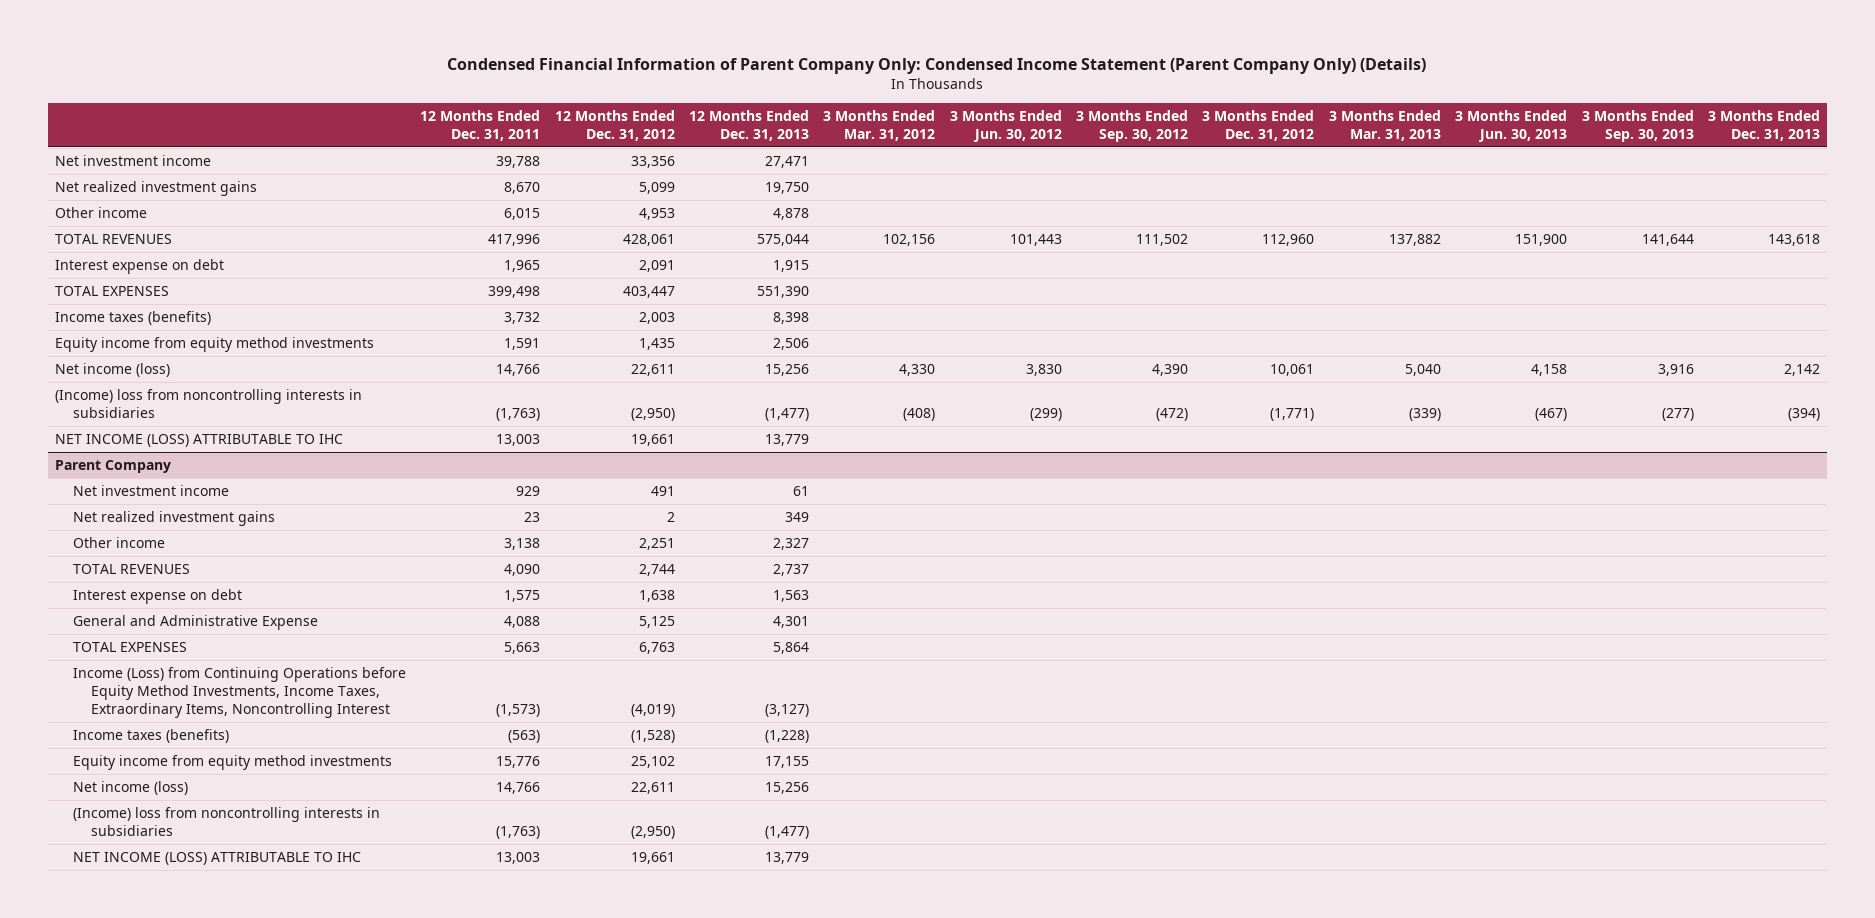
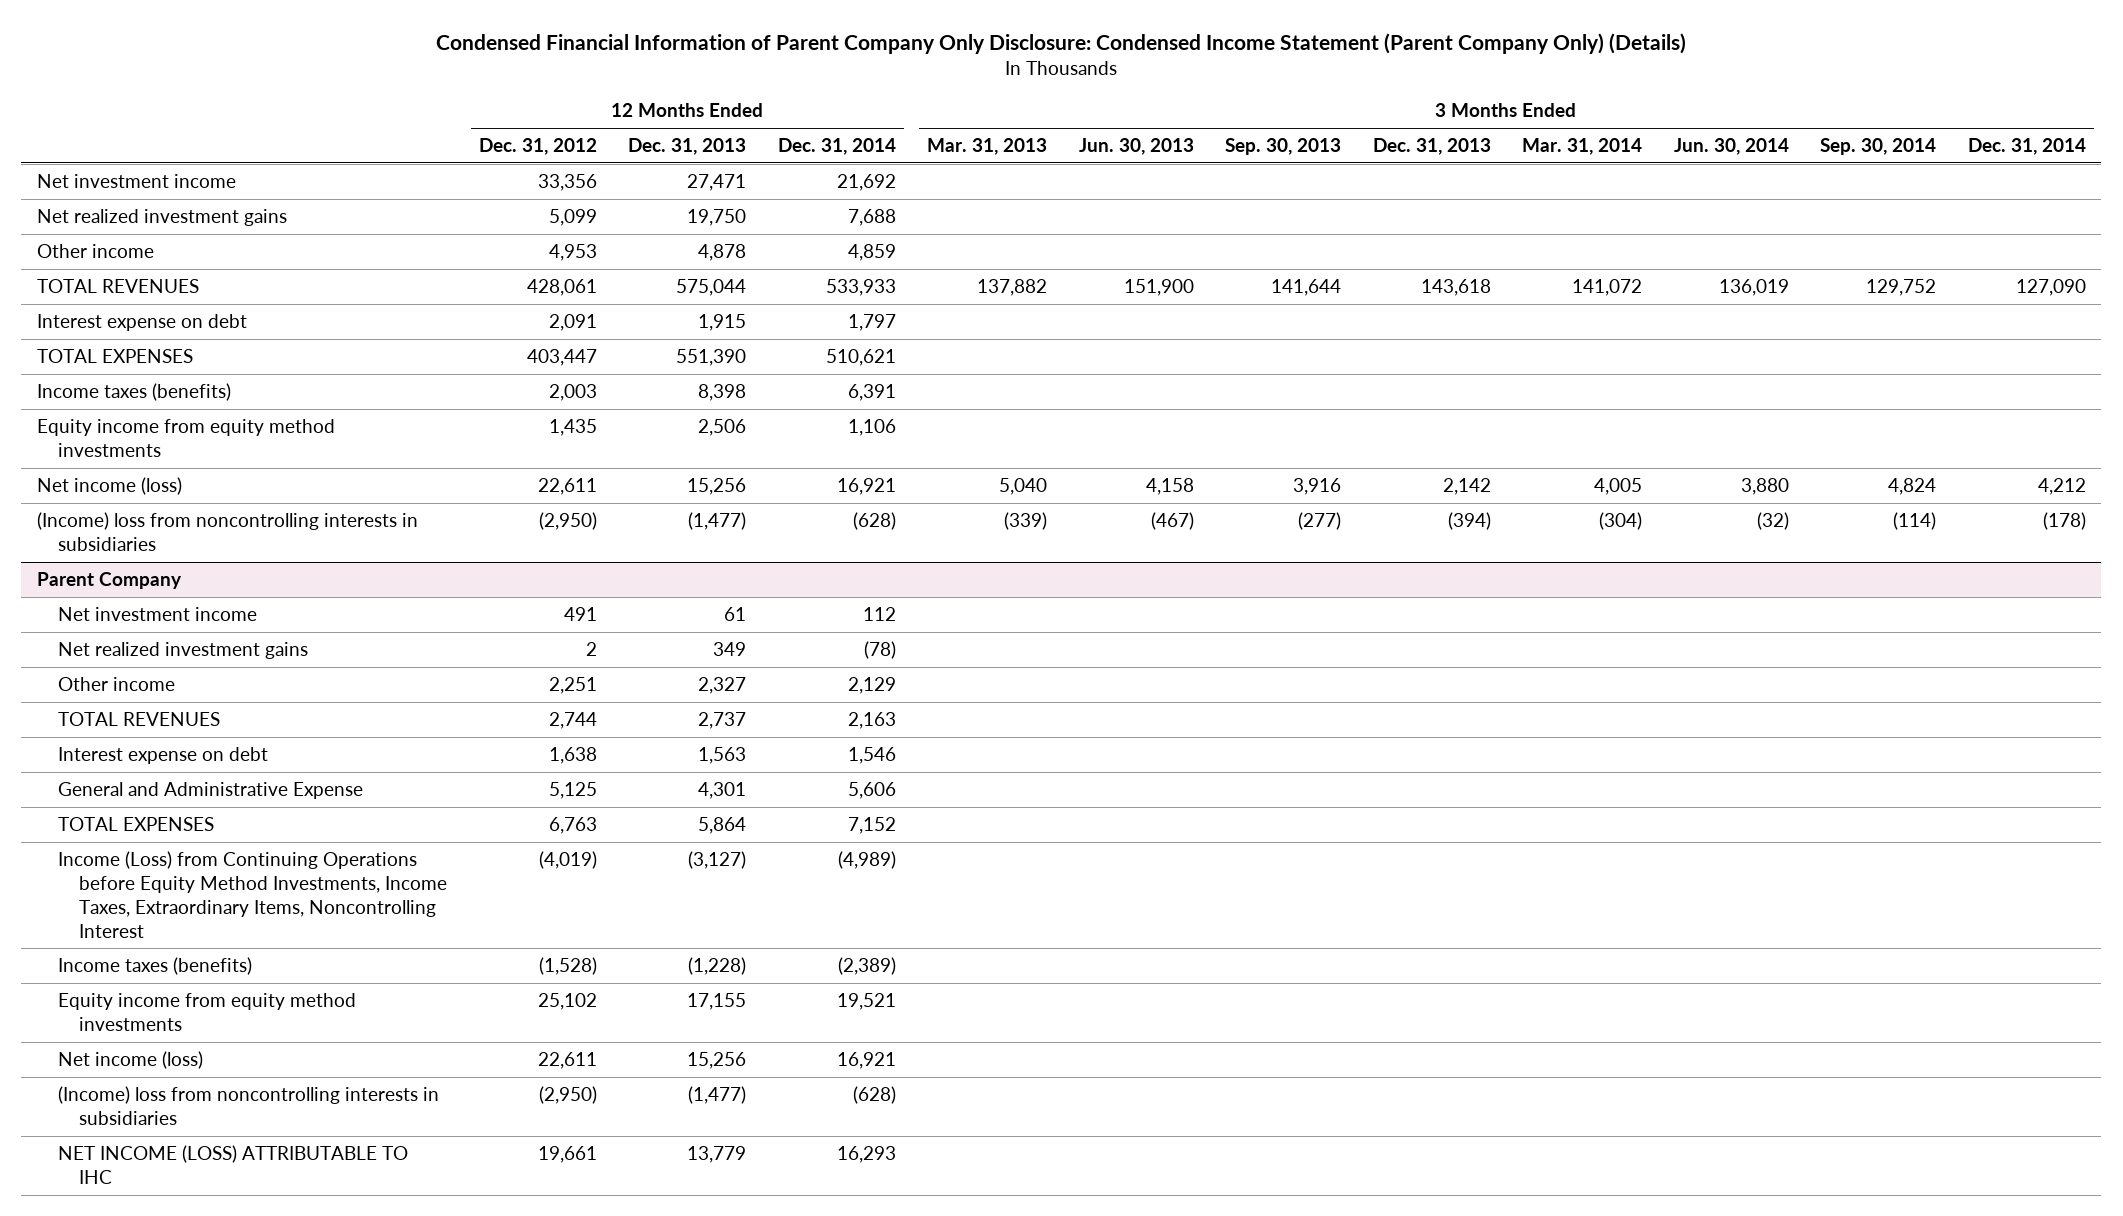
[447,57,1427,74] Condensed Financial Information of Parent Company Only: Condensed Income Statement (Parent Company Only) (Details) -> [436,32,1687,54] Condensed Financial Information of Parent Company Only Disclosure: Condensed Income Statement (Parent Company Only) (Details)
[420,109,541,141] 12 Months Ended Dec. 31, 2011 -> none
[823,109,936,141] 3 Months Ended Mar. 31, 2012 -> none
[949,109,1062,142] 3 Months Ended Jun. 30, 2012 -> none
[1076,109,1189,142] 3 Months Ended Sep. 30, 2012 -> none
[1202,109,1315,141] 3 Months Ended Dec. 31, 2012 -> none
none -> [777,138,896,156] Dec. 31, 2014
none -> [1522,138,1643,156] Mar. 31, 2014
none -> [1673,138,1789,156] Jun. 30, 2014
none -> [1820,138,1937,156] Sep. 30, 2014
none -> [1967,138,2086,156] Dec. 31, 2014
[54,434,343,448] NET INCOME (LOSS) ATTRIBUTABLE TO IHC -> none

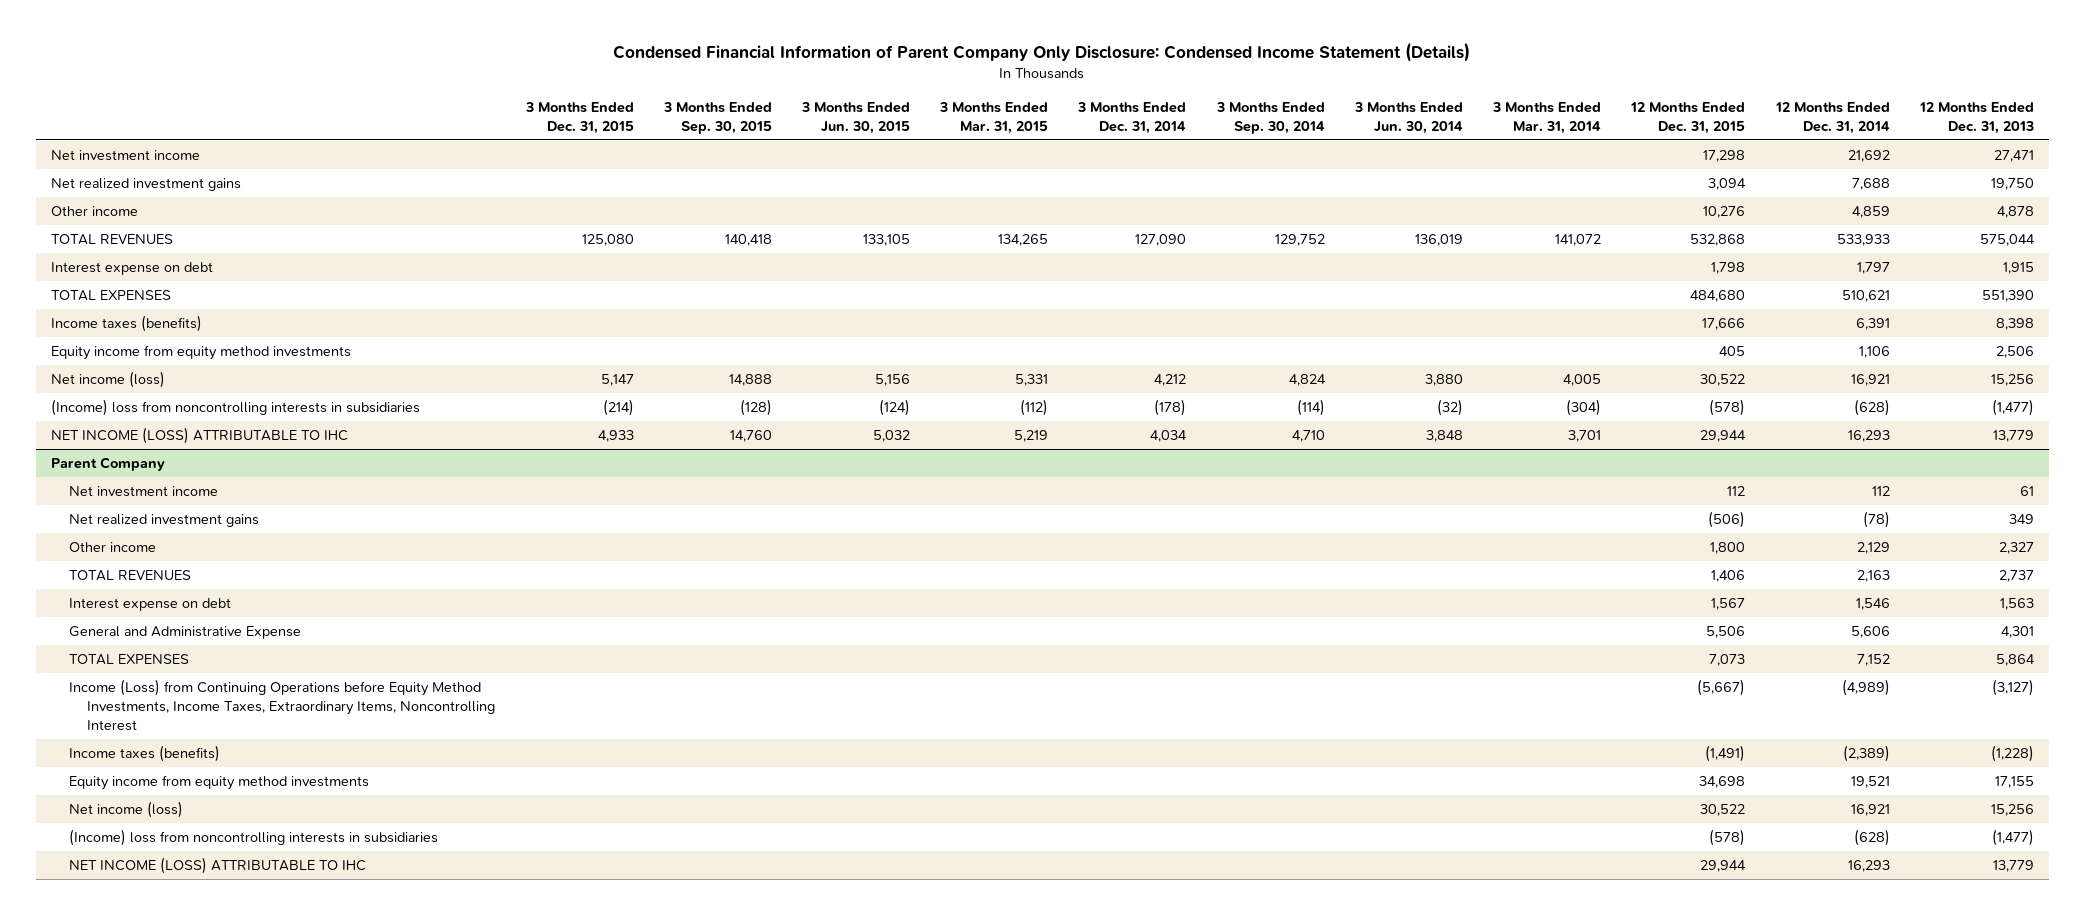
[436,32,1687,54] Condensed Financial Information of Parent Company Only Disclosure: Condensed Income Statement (Parent Company Only) (Details) -> [613,42,1471,63] Condensed Financial Information of Parent Company Only Disclosure: Condensed Income Statement (Details)
[478,138,597,156] Dec. 31, 2012 -> none
[927,138,1048,156] Mar. 31, 2013 -> none
[1078,138,1194,156] Jun. 30, 2013 -> none
[1225,138,1342,156] Sep. 30, 2013 -> none
[1372,138,1491,156] Dec. 31, 2013 -> none
none -> [524,102,634,134] 3 Months Ended Dec. 31, 2015
none -> [662,102,772,134] 3 Months Ended Sep. 30, 2015
none -> [801,102,911,134] 3 Months Ended Jun. 30, 2015
none -> [939,102,1049,134] 3 Months Ended Mar. 31, 2015
none -> [1630,102,1746,134] 12 Months Ended Dec. 31, 2015
none -> [50,427,348,445] NET INCOME (LOSS) ATTRIBUTABLE TO IHC

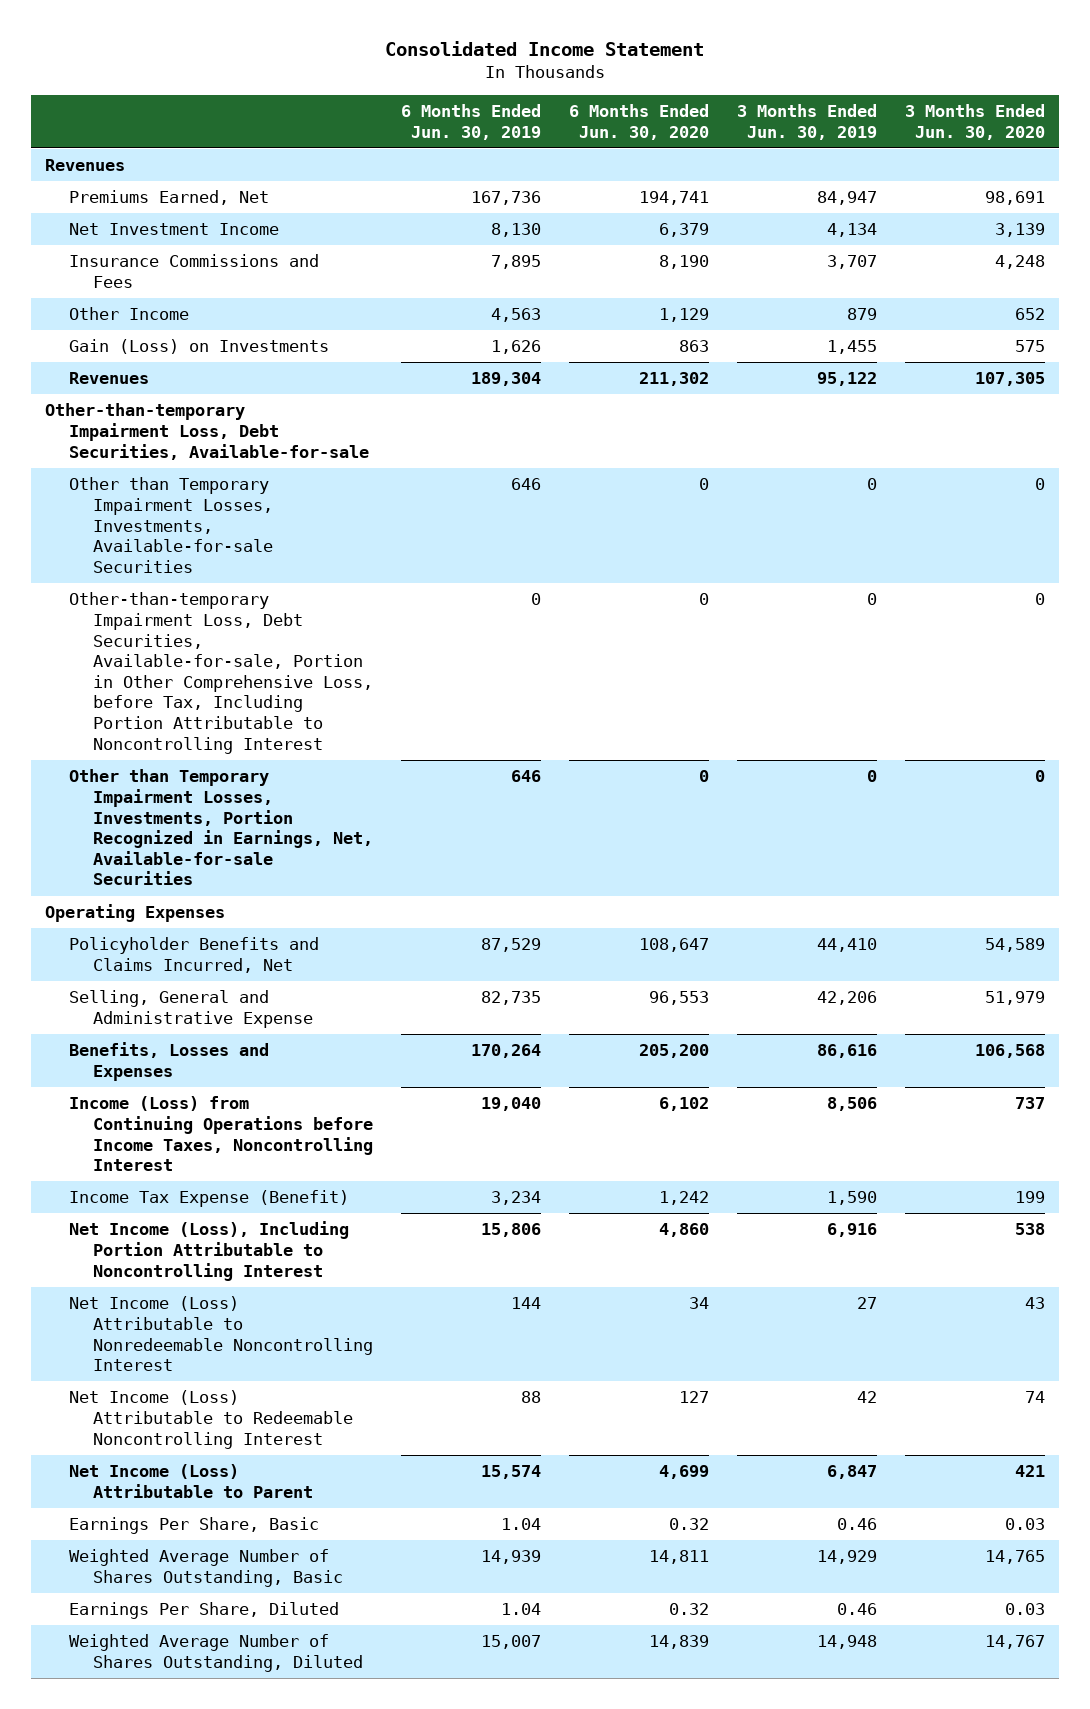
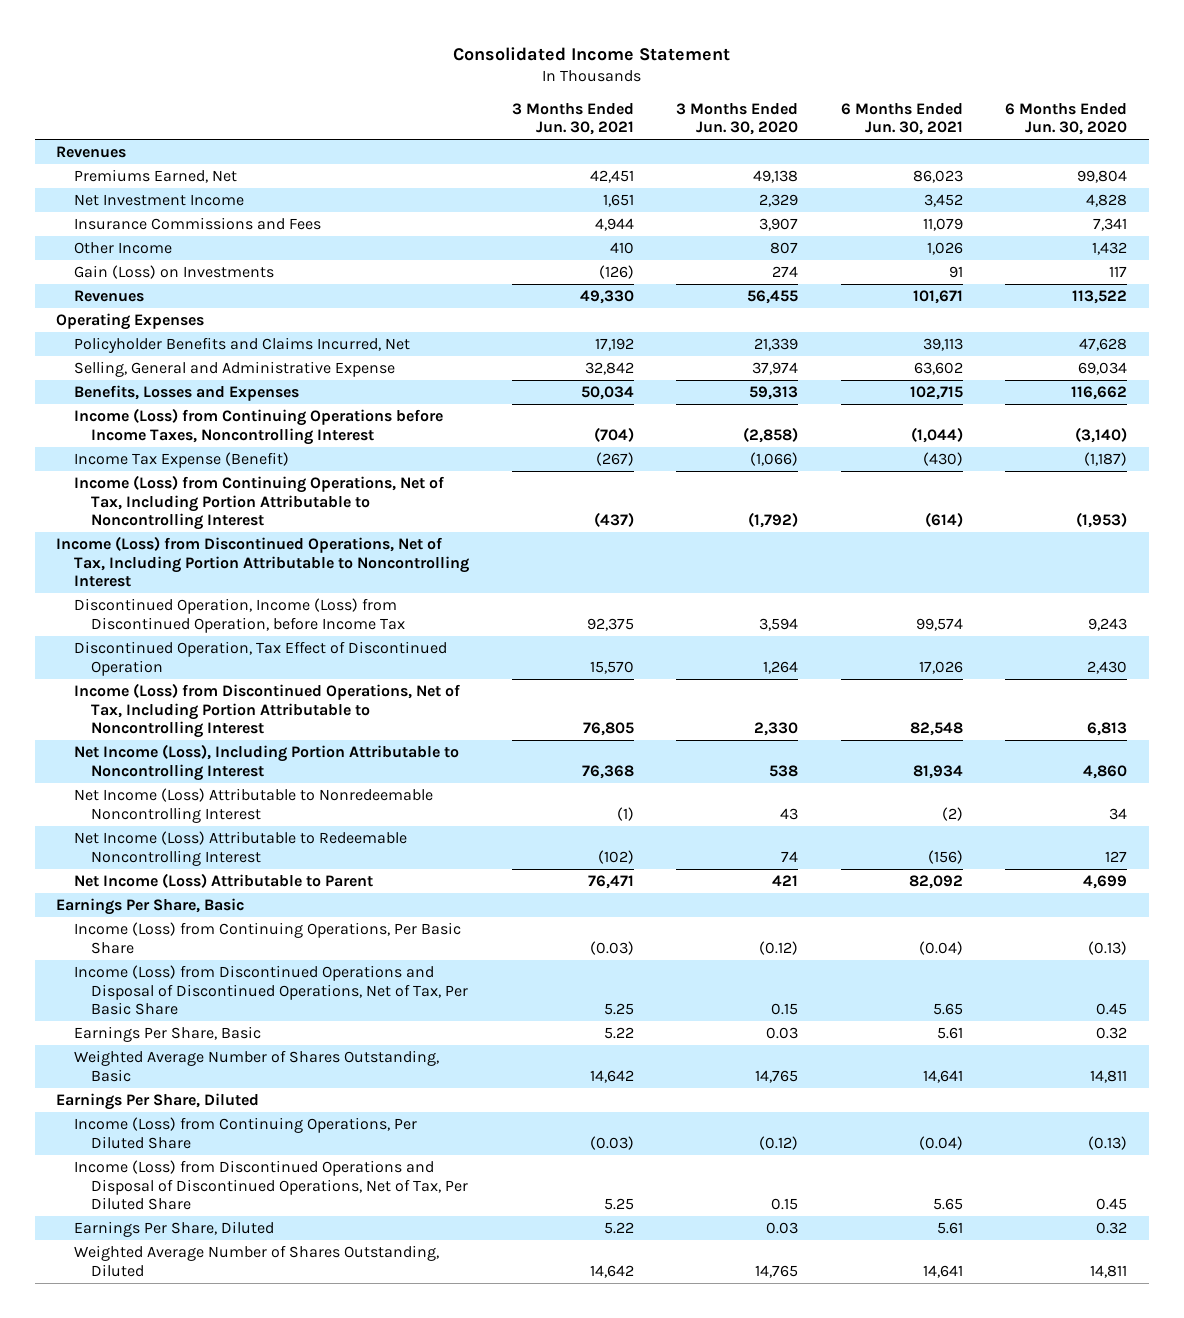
[400,103,541,140] 6 Months Ended Jun. 30, 2019 -> none
[736,103,877,140] 3 Months Ended Jun. 30, 2019 -> none
none -> [511,102,634,136] 3 Months Ended Jun. 30, 2021
none -> [840,102,963,136] 6 Months Ended Jun. 30, 2021
[44,403,369,460] Other-than-temporary Impairment Loss, Debt Securities, Available-for-sale -> none
[68,477,273,573] Other than Temporary Impairment Losses, Investments, Available-for-sale Securities -> none
[68,592,373,754] Other-than-temporary Impairment Loss, Debt Securities, Available-for-sale, Portion in Other Comprehensive Loss, before Tax, Including Portion Attributable to Noncontrolling Interest -> none
[68,769,373,886] Other than Temporary Impairment Losses, Investments, Portion Recognized in Earnings, Net, Available-for-sale Securities -> none
[638,191,709,206] 194,741 -> [1077,170,1128,184] 99,804
[984,191,1045,206] 98,691 -> [753,170,799,184] 49,138
[658,223,709,238] 6,379 -> [1086,194,1128,208] 4,828
[994,223,1045,238] 3,139 -> [759,194,799,208] 2,329
[658,255,709,270] 8,190 -> [1093,218,1128,232] 7,341
[994,255,1045,270] 4,248 -> [759,218,799,232] 3,907
[658,308,709,323] 1,129 -> [1092,242,1128,256] 1,432
[1014,308,1045,321] 652 -> [770,242,799,255] 807
[678,340,709,353] 863 -> [1109,266,1128,278] 117
[1014,340,1045,353] 575 -> [772,266,799,278] 274
[638,372,709,387] 211,302 -> [1072,290,1128,305] 113,522
[974,372,1045,387] 107,305 -> [747,290,799,305] 56,455
[638,938,709,953] 108,647 -> [1079,338,1128,352] 47,628
[984,938,1045,953] 54,589 -> [754,338,799,352] 21,339
[648,991,709,1006] 96,553 -> [1078,362,1128,376] 69,034
[984,991,1045,1006] 51,979 -> [752,362,799,376] 37,974
[638,1044,709,1059] 205,200 -> [1071,386,1128,401] 116,662
[974,1044,1045,1059] 106,568 -> [749,386,799,401] 59,313
[658,1097,709,1112] 6,102 -> [1075,426,1128,443] (3,140)
[1014,1097,1045,1110] 737 -> [743,426,799,443] (2,858)
[658,1191,709,1206] 1,242 -> [1084,452,1128,467] (1,187)
[1014,1191,1045,1204] 199 -> [750,452,799,467] (1,066)
none -> [73,475,444,530] Income (Loss) from Continuing Operations, Net of Tax, Including Portion Attributable to Noncontrolling Interest
none -> [56,536,469,587] Income (Loss) from Discontinued Operations, Net of Tax, Including Portion Attributable to Noncontrolling Interest
none -> [73,598,406,633] Discontinued Operation, Income (Loss) from Discontinued Operation, before Income Tax
none -> [73,641,447,676] Discontinued Operation, Tax Effect of Discontinued Operation
none -> [73,683,460,738] Income (Loss) from Discontinued Operations, Net of Tax, Including Portion Attributable to Noncontrolling Interest
none -> [56,898,245,916] Earnings Per Share, Basic
none -> [73,922,461,954] Income (Loss) from Continuing Operations, Per Basic Share
none -> [73,965,469,1015] Income (Loss) from Discontinued Operations and Disposal of Discontinued Operations, Net of Tax, Per Basic Share
none -> [56,1093,260,1111] Earnings Per Share, Diluted
none -> [73,1117,417,1149] Income (Loss) from Continuing Operations, Per Diluted Share
none -> [73,1160,469,1210] Income (Loss) from Discontinued Operations and Disposal of Discontinued Operations, Net of Tax, Per Diluted Share
[648,1635,709,1650] 14,839 -> [1090,1264,1128,1278] 14,811
[984,1635,1045,1650] 14,767 -> [755,1264,799,1278] 14,765

